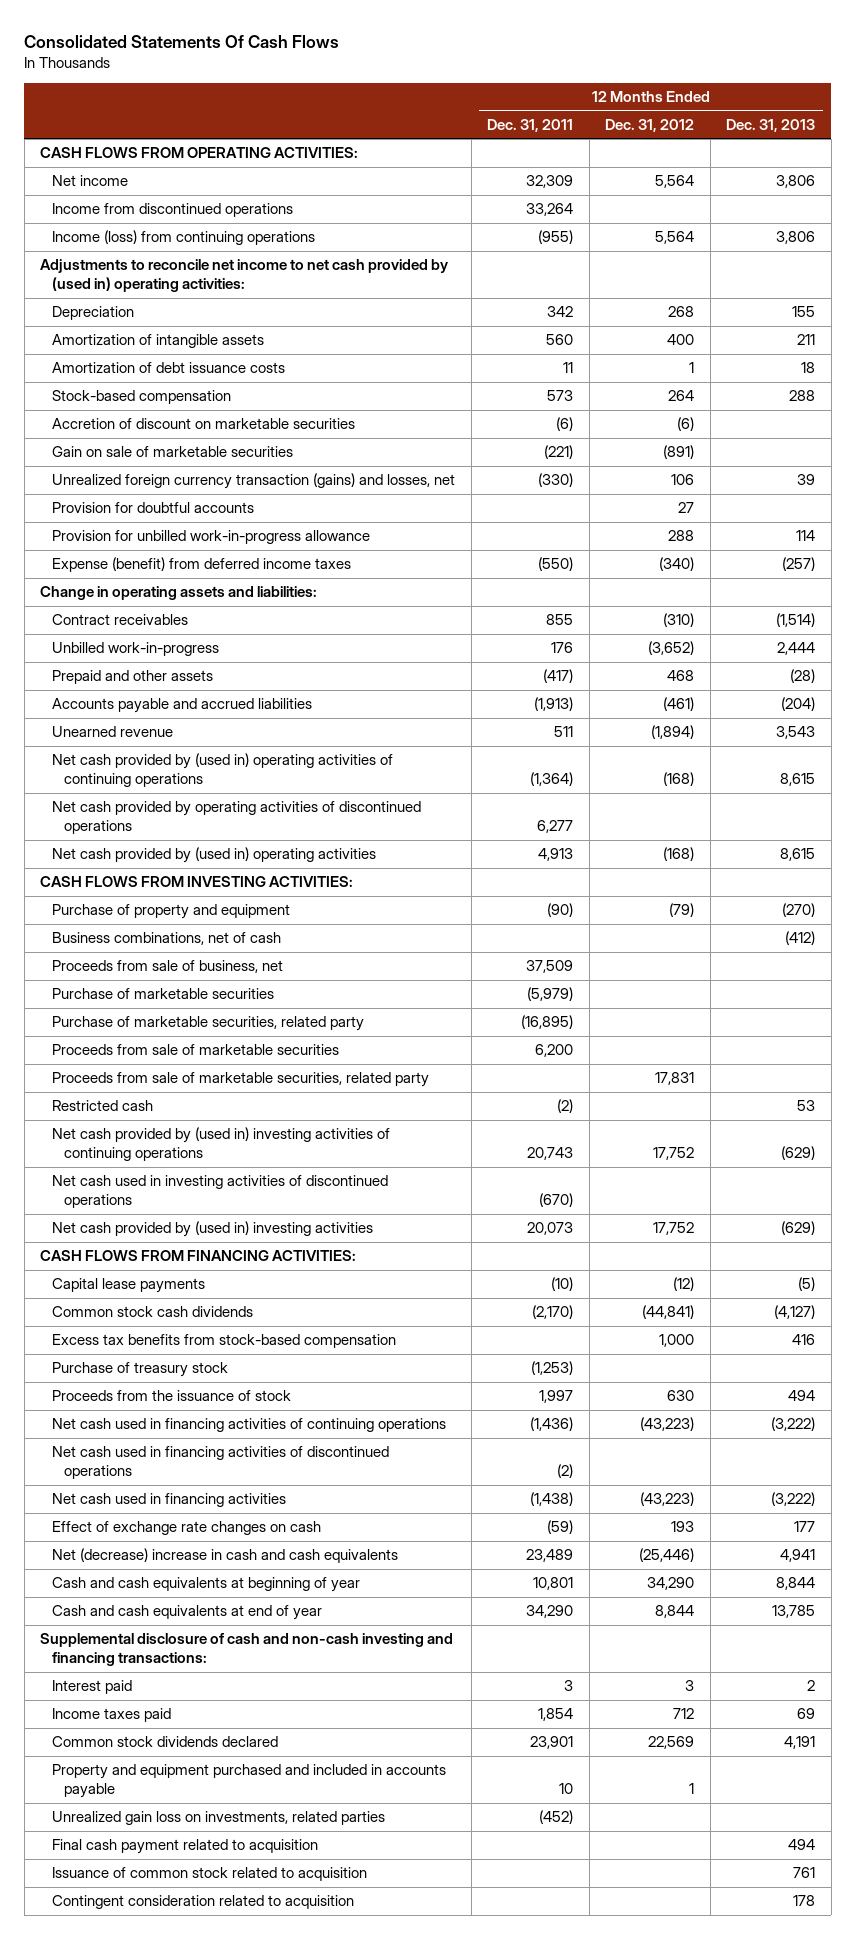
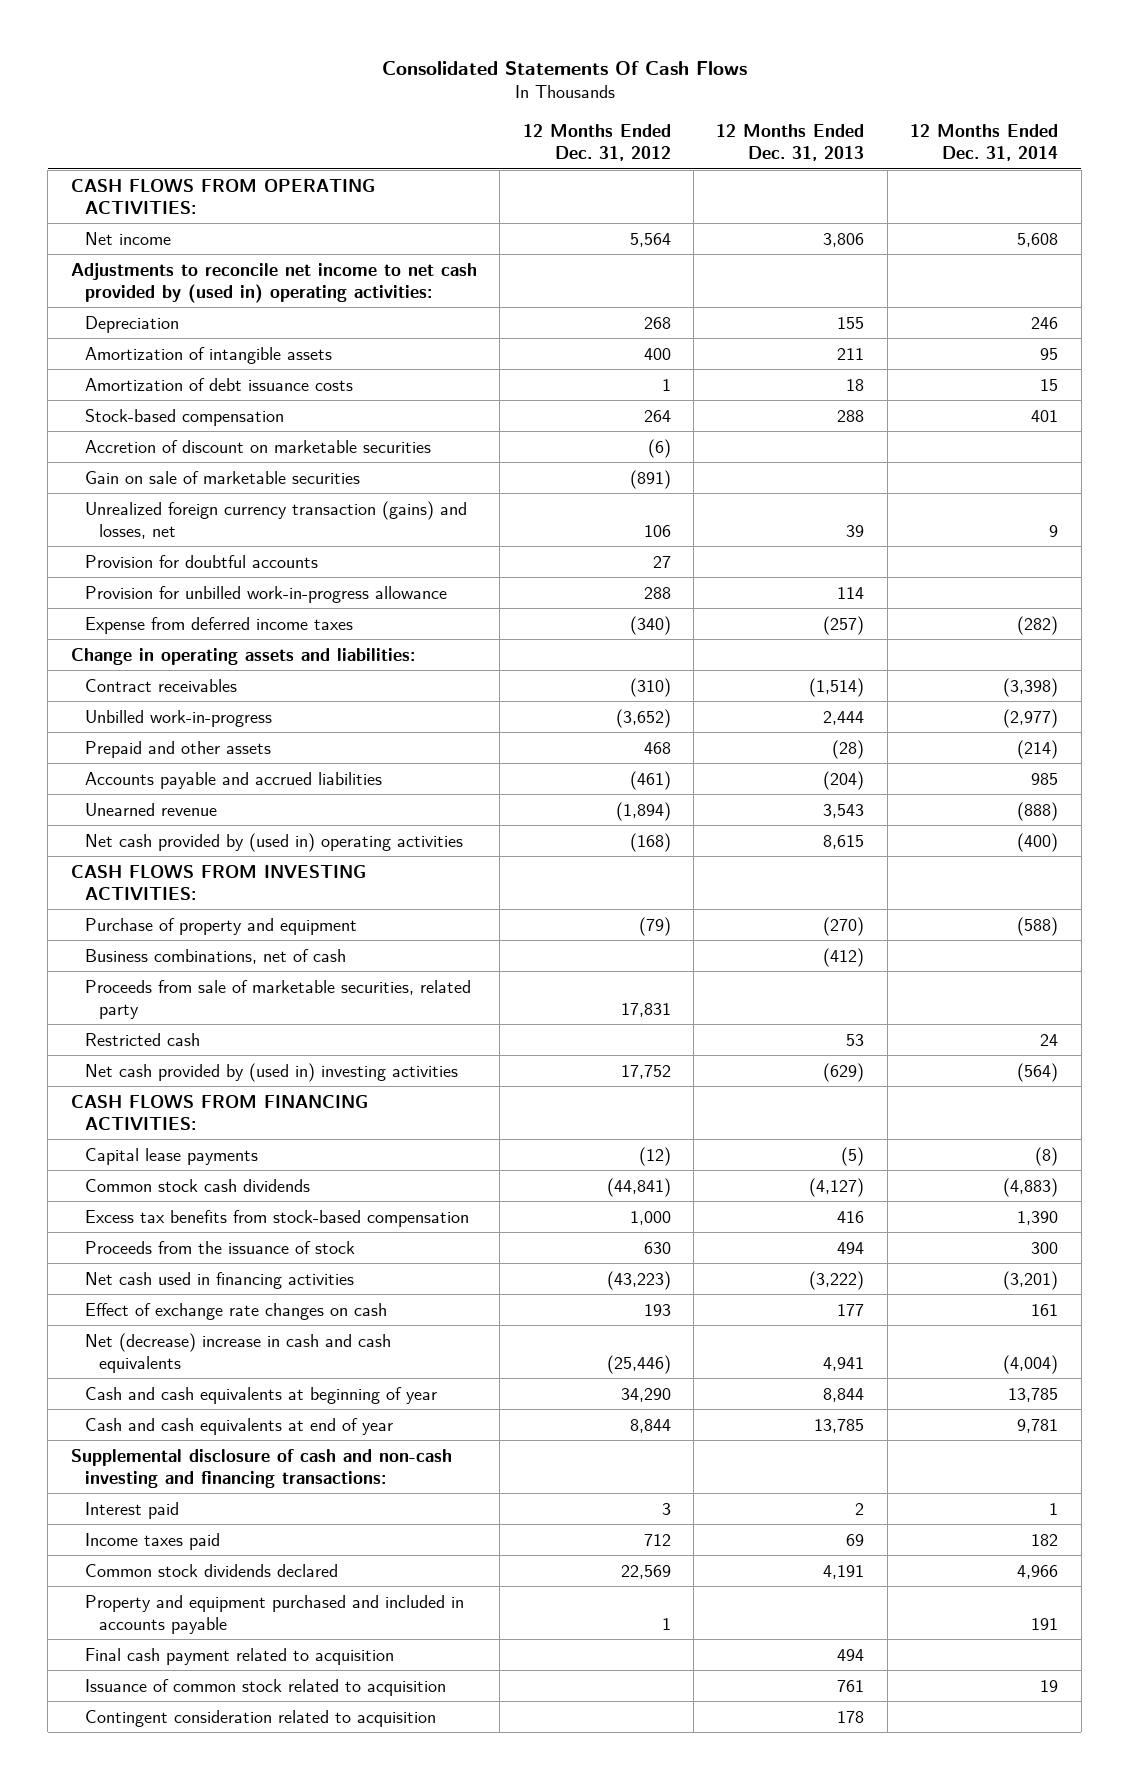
[487,118,574,132] Dec. 31, 2011 -> none
none -> [910,124,1059,161] 12 Months Ended Dec. 31, 2014
[52,203,294,218] Income from discontinued operations -> none
[52,230,316,246] Income (loss) from continuing operations -> none
[52,557,352,573] Expense (benefit) from deferred income taxes -> [85,616,354,634] Expense from deferred income taxes
[52,753,394,788] Net cash provided by (used in) operating activities of continuing operations -> none
[52,801,422,835] Net cash provided by operating activities of discontinued operations -> none
[52,960,284,974] Proceeds from sale of business, net -> none
[52,988,275,1000] Purchase of marketable securities -> none
[52,1016,365,1032] Purchase of marketable securities, related party -> none
[52,1044,340,1056] Proceeds from sale of marketable securities -> none
[52,1127,391,1162] Net cash provided by (used in) investing activities of continuing operations -> none
[52,1175,389,1209] Net cash used in investing activities of discontinued operations -> none
[52,1362,229,1378] Purchase of treasury stock -> none
[52,1418,447,1433] Net cash used in financing activities of continuing operations -> none
[52,1446,390,1480] Net cash used in financing activities of discontinued operations -> none
[52,1811,386,1826] Unrealized gain loss on investments, related parties -> none

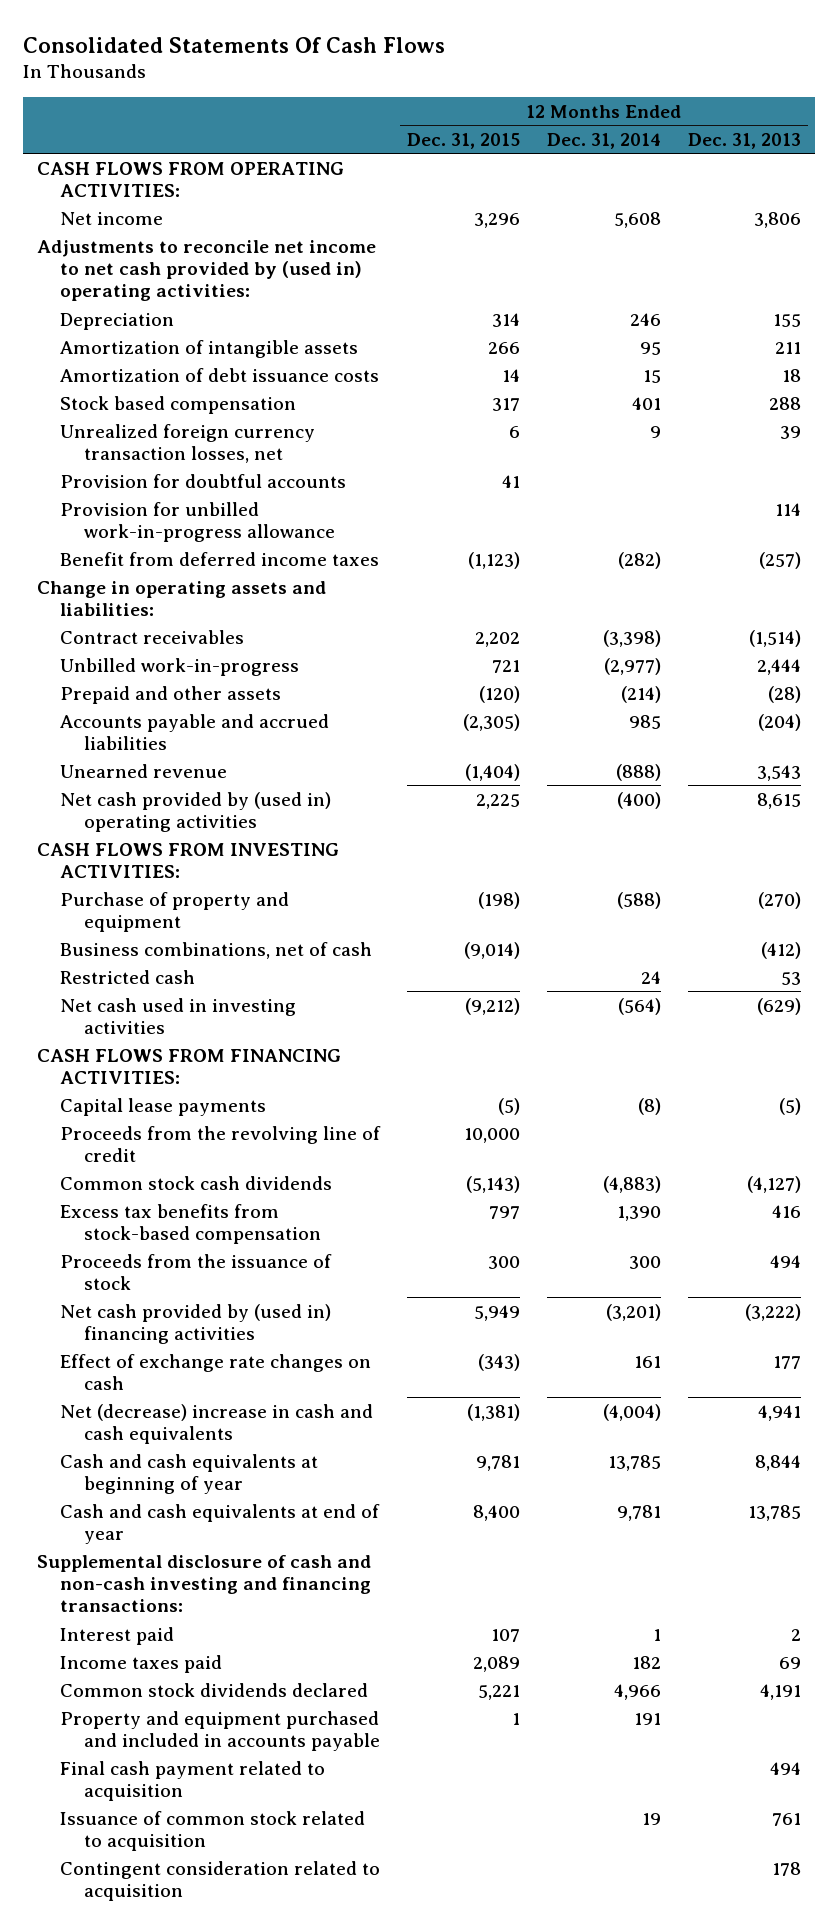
[522,124,671,161] 12 Months Ended Dec. 31, 2012 -> none
none -> [407,133,521,150] Dec. 31, 2015
[85,439,432,453] Accretion of discount on marketable securities -> none
[85,470,361,484] Gain on sale of marketable securities -> none
[85,408,285,426] Stock-based compensation -> [60,395,297,414] Stock based compensation
[85,500,468,539] Unrealized foreign currency transaction (gains) and losses, net -> [60,423,316,463] Unrealized foreign currency transaction losses, net
[85,616,354,634] Expense from deferred income taxes -> [60,551,380,566] Benefit from deferred income taxes
[85,979,472,1019] Proceeds from sale of marketable securities, related party -> none
[85,1062,459,1082] Net cash provided by (used in) investing activities -> [60,997,297,1034] Net cash used in investing activities
none -> [60,1125,382,1162] Proceeds from the revolving line of credit
[85,1271,355,1289] Net cash used in financing activities -> [60,1303,332,1344] Net cash provided by (used in) financing activities

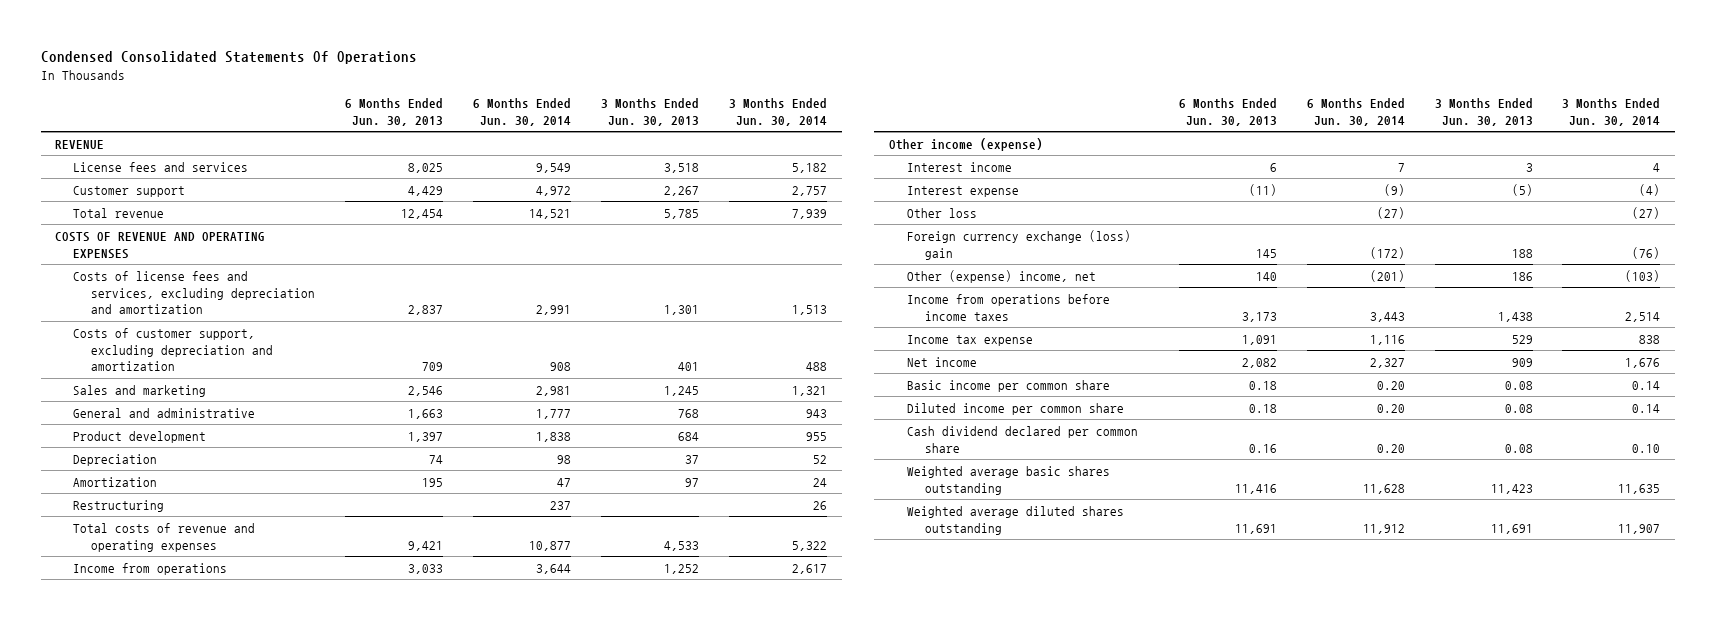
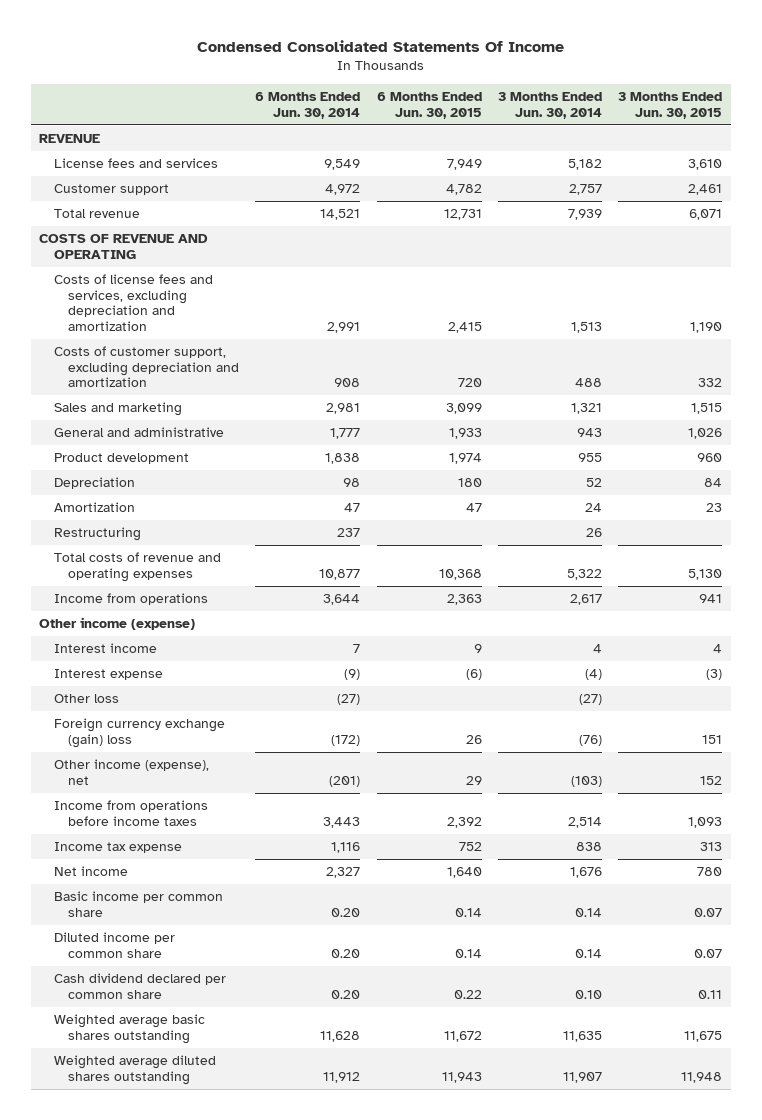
[40,50,417,64] Condensed Consolidated Statements Of Operations -> [196,40,564,53] Condensed Consolidated Statements Of Income
[345,98,444,127] 6 Months Ended Jun. 30, 2013 -> none
[600,98,699,127] 3 Months Ended Jun. 30, 2013 -> none
none -> [376,92,482,119] 6 Months Ended Jun. 30, 2015
none -> [618,92,723,119] 3 Months Ended Jun. 30, 2015
[55,231,266,259] COSTS OF REVENUE AND OPERATING EXPENSES -> [39,234,209,259] COSTS OF REVENUE AND OPERATING
[907,229,1132,260] Foreign currency exchange (loss) gain -> [53,718,225,748] Foreign currency exchange (gain) loss
[907,269,1097,283] Other (expense) income, net -> [53,759,209,785] Other income (expense), net

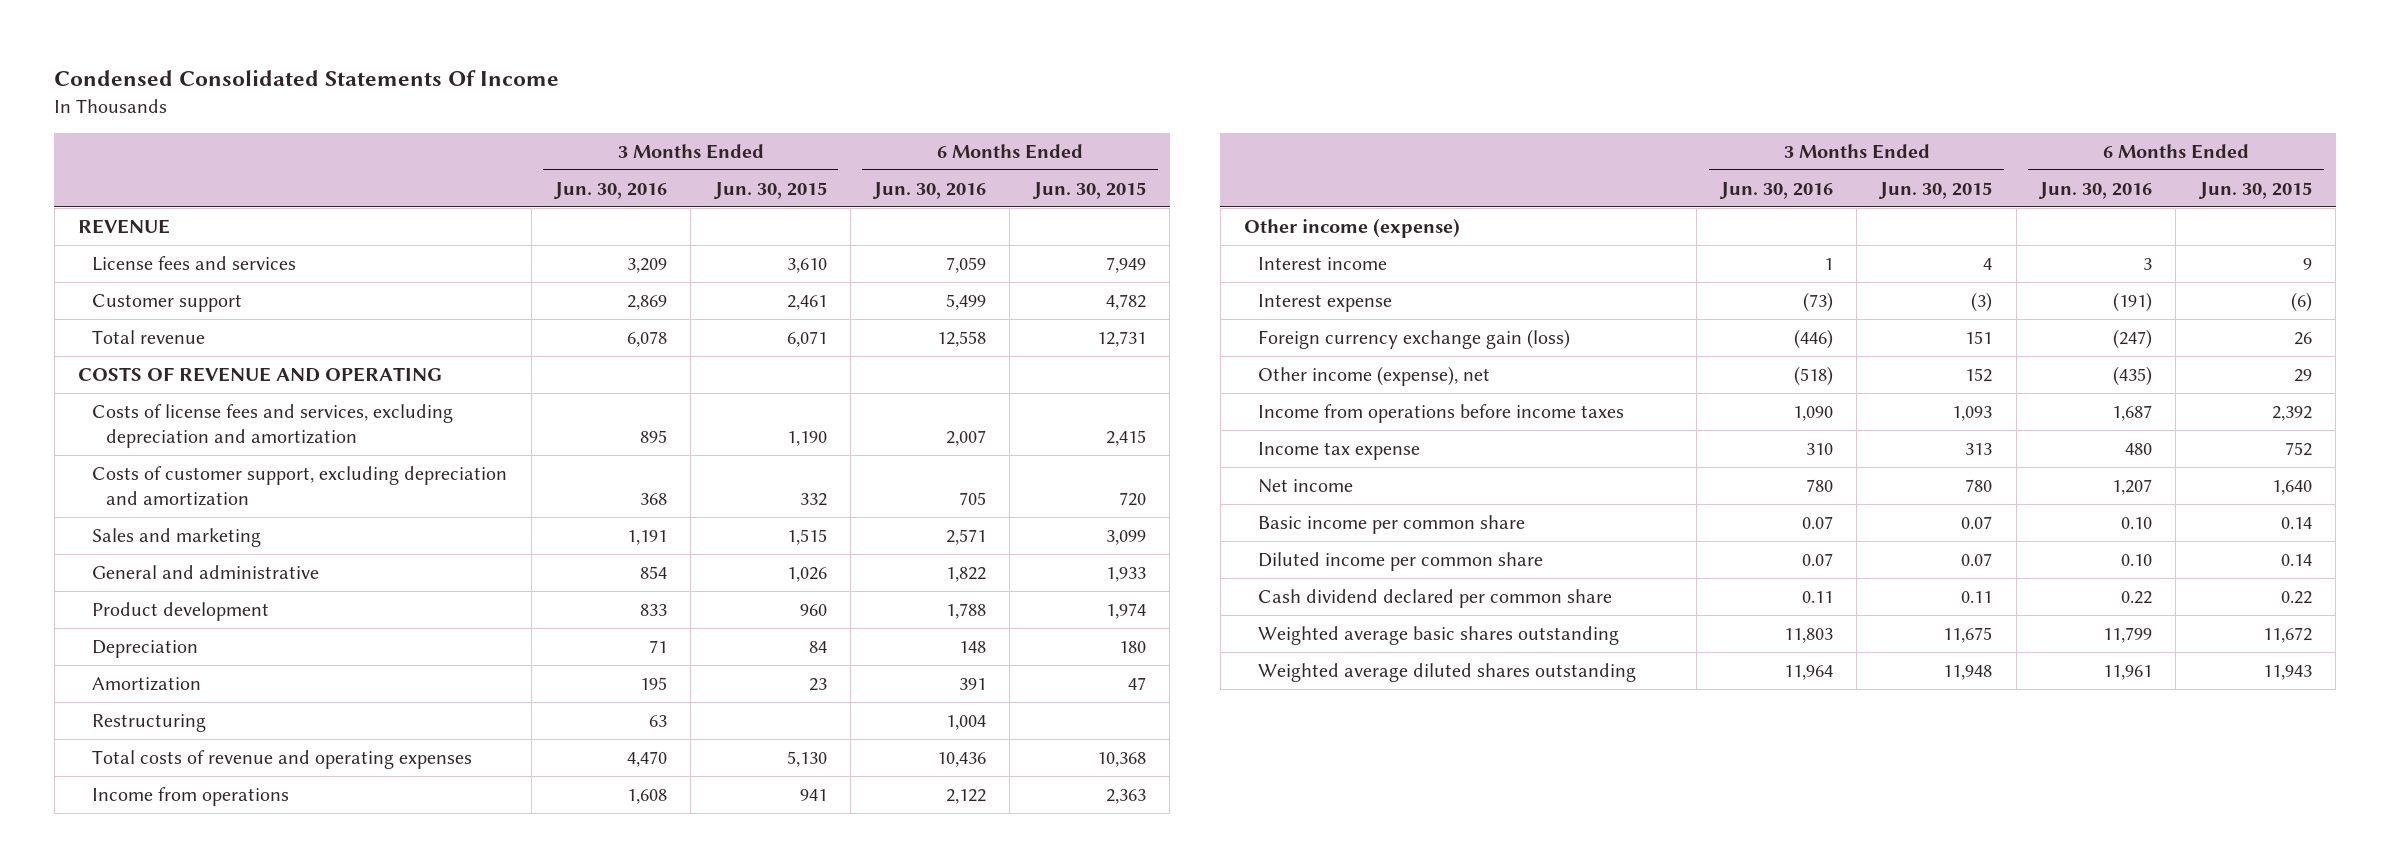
[255,92,361,119] 6 Months Ended Jun. 30, 2014 -> none
[497,92,602,119] 3 Months Ended Jun. 30, 2014 -> none
none -> [552,182,667,200] Jun. 30, 2016
none -> [872,182,987,200] Jun. 30, 2016
[53,694,119,704] Other loss -> none
[53,718,225,748] Foreign currency exchange (gain) loss -> [1258,329,1571,350] Foreign currency exchange gain (loss)

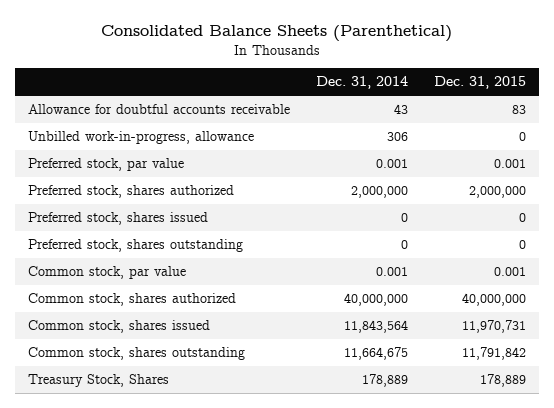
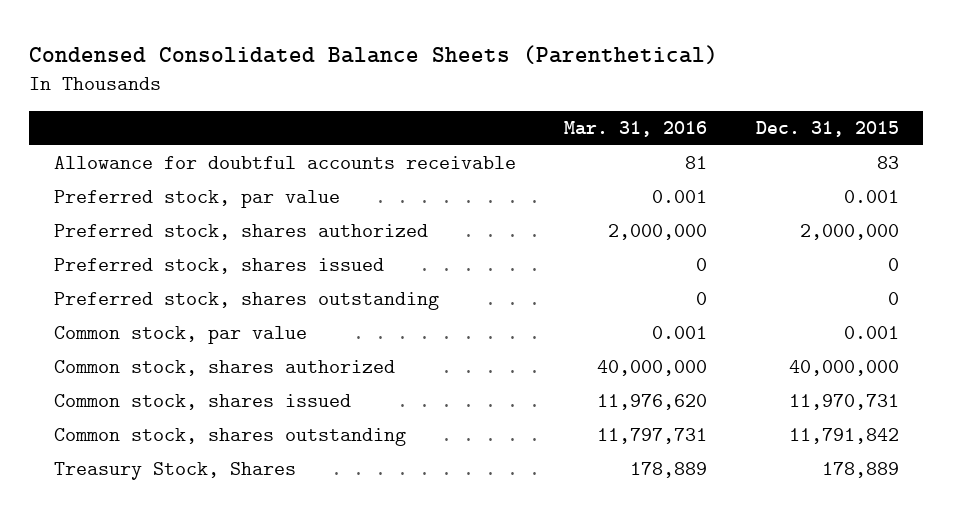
[101,25,453,43] Consolidated Balance Sheets (Parenthetical) -> [29,44,719,64] Condensed Consolidated Balance Sheets (Parenthetical)
[316,76,409,90] Dec. 31, 2014 -> none
none -> [564,121,708,138] Mar. 31, 2016
[28,131,255,145] Unbilled work-in-progress, allowance -> none

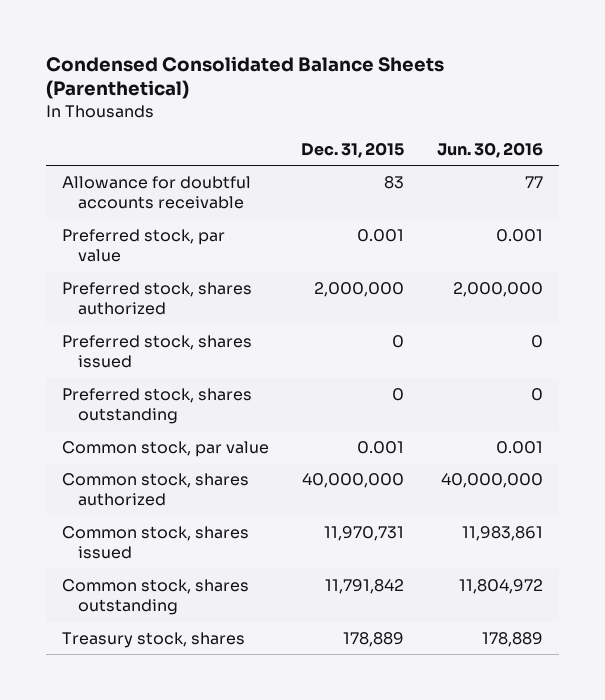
[564,121,708,138] Mar. 31, 2016 -> none
none -> [436,141,543,158] Jun. 30, 2016
[53,462,296,481] Treasury Stock, Shares -> [62,632,246,649] Treasury stock, shares

